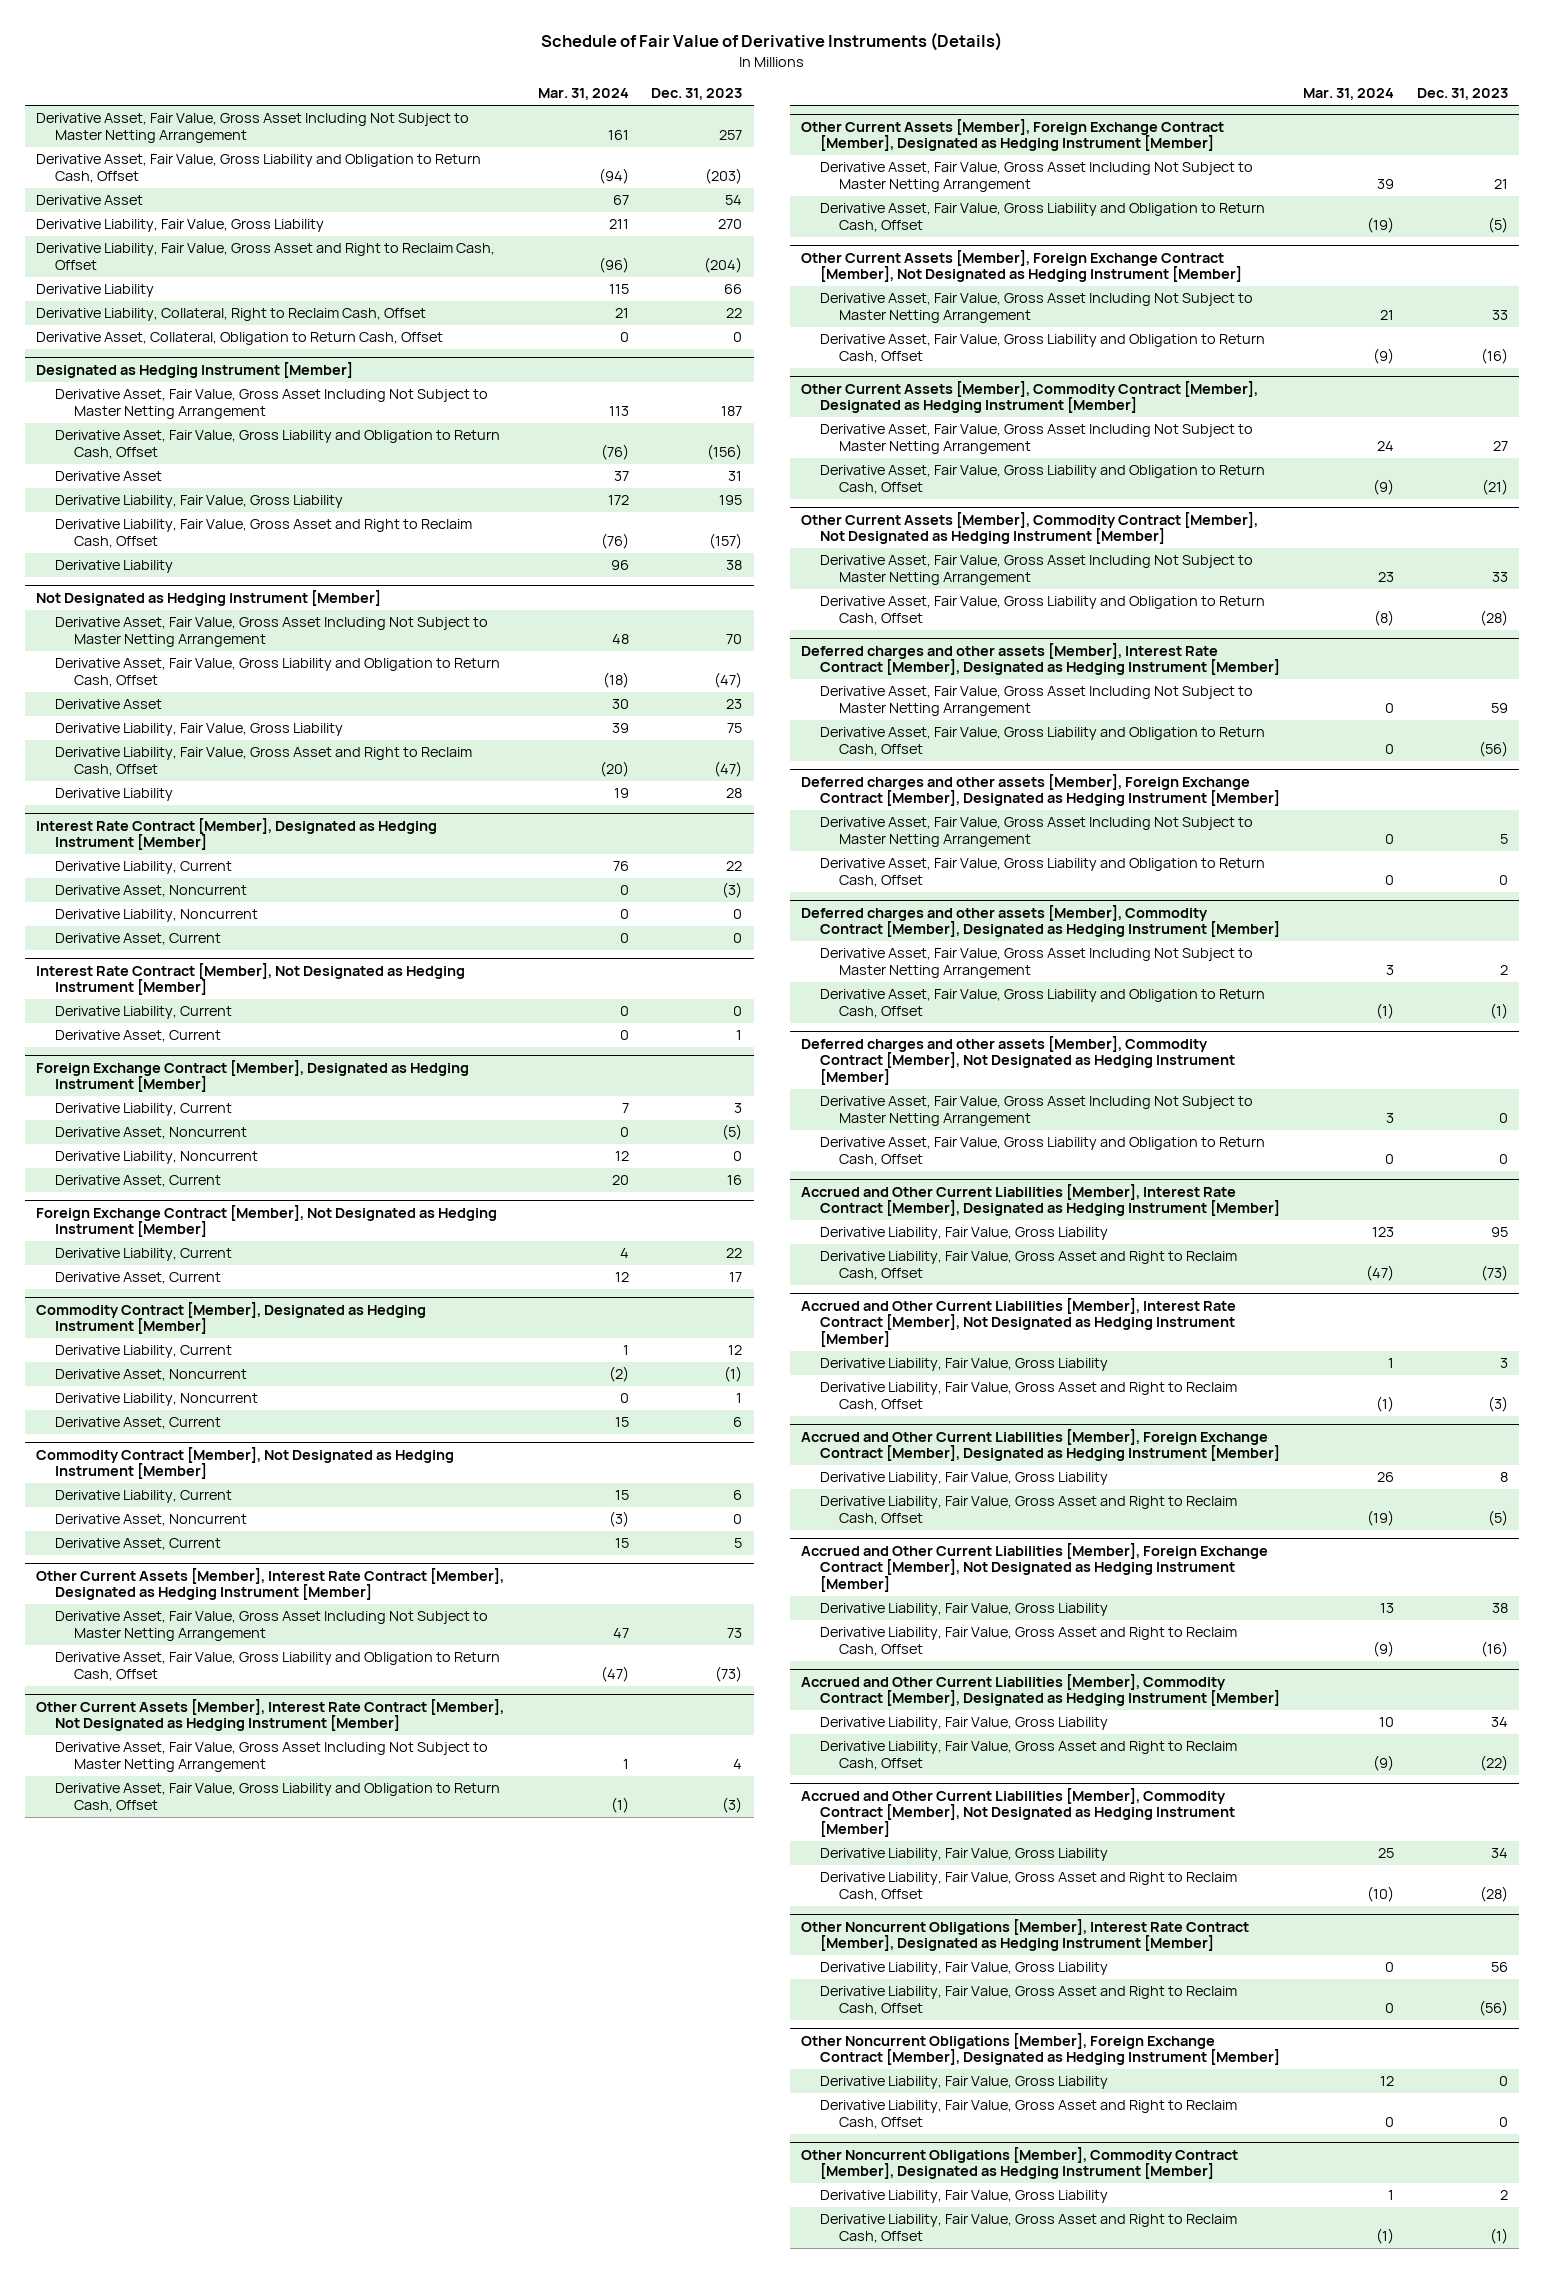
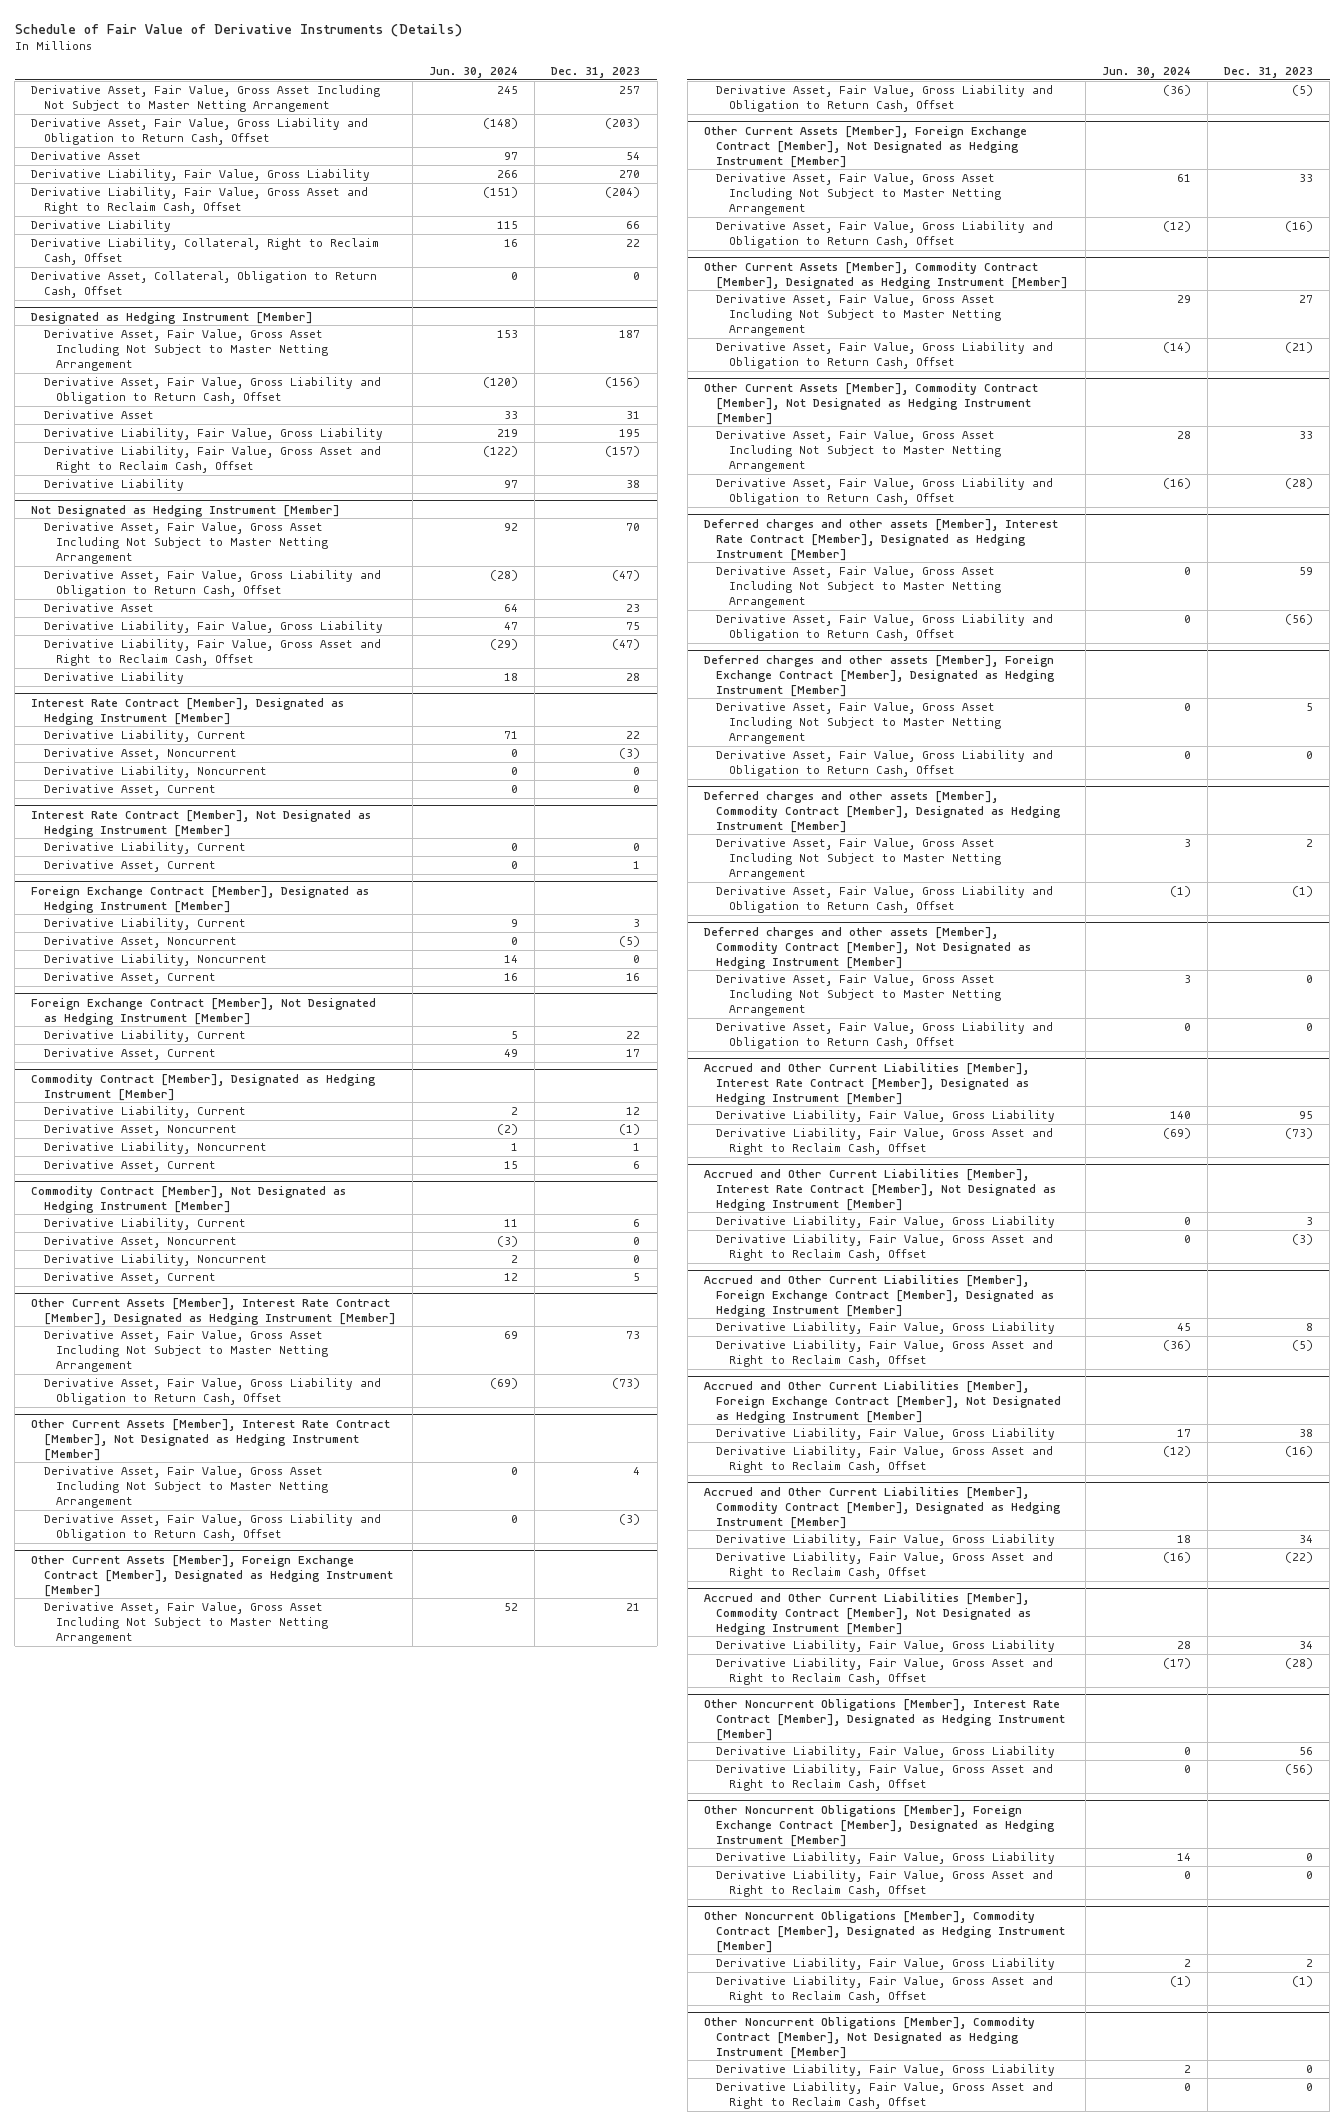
[537,88,629,101] Mar. 31, 2024 -> none
none -> [429,67,519,79] Jun. 30, 2024
none -> [43,1254,267,1267] Derivative Liability, Noncurrent
none -> [704,2016,1036,2059] Other Noncurrent Obligations [Member], Commodity Contract [Member], Not Designated as Hedging Instrument [Member]
none -> [716,2064,1056,2077] Derivative Liability, Fair Value, Gross Liability
none -> [716,2082,1054,2110] Derivative Liability, Fair Value, Gross Asset and Right to Reclaim Cash, Offset

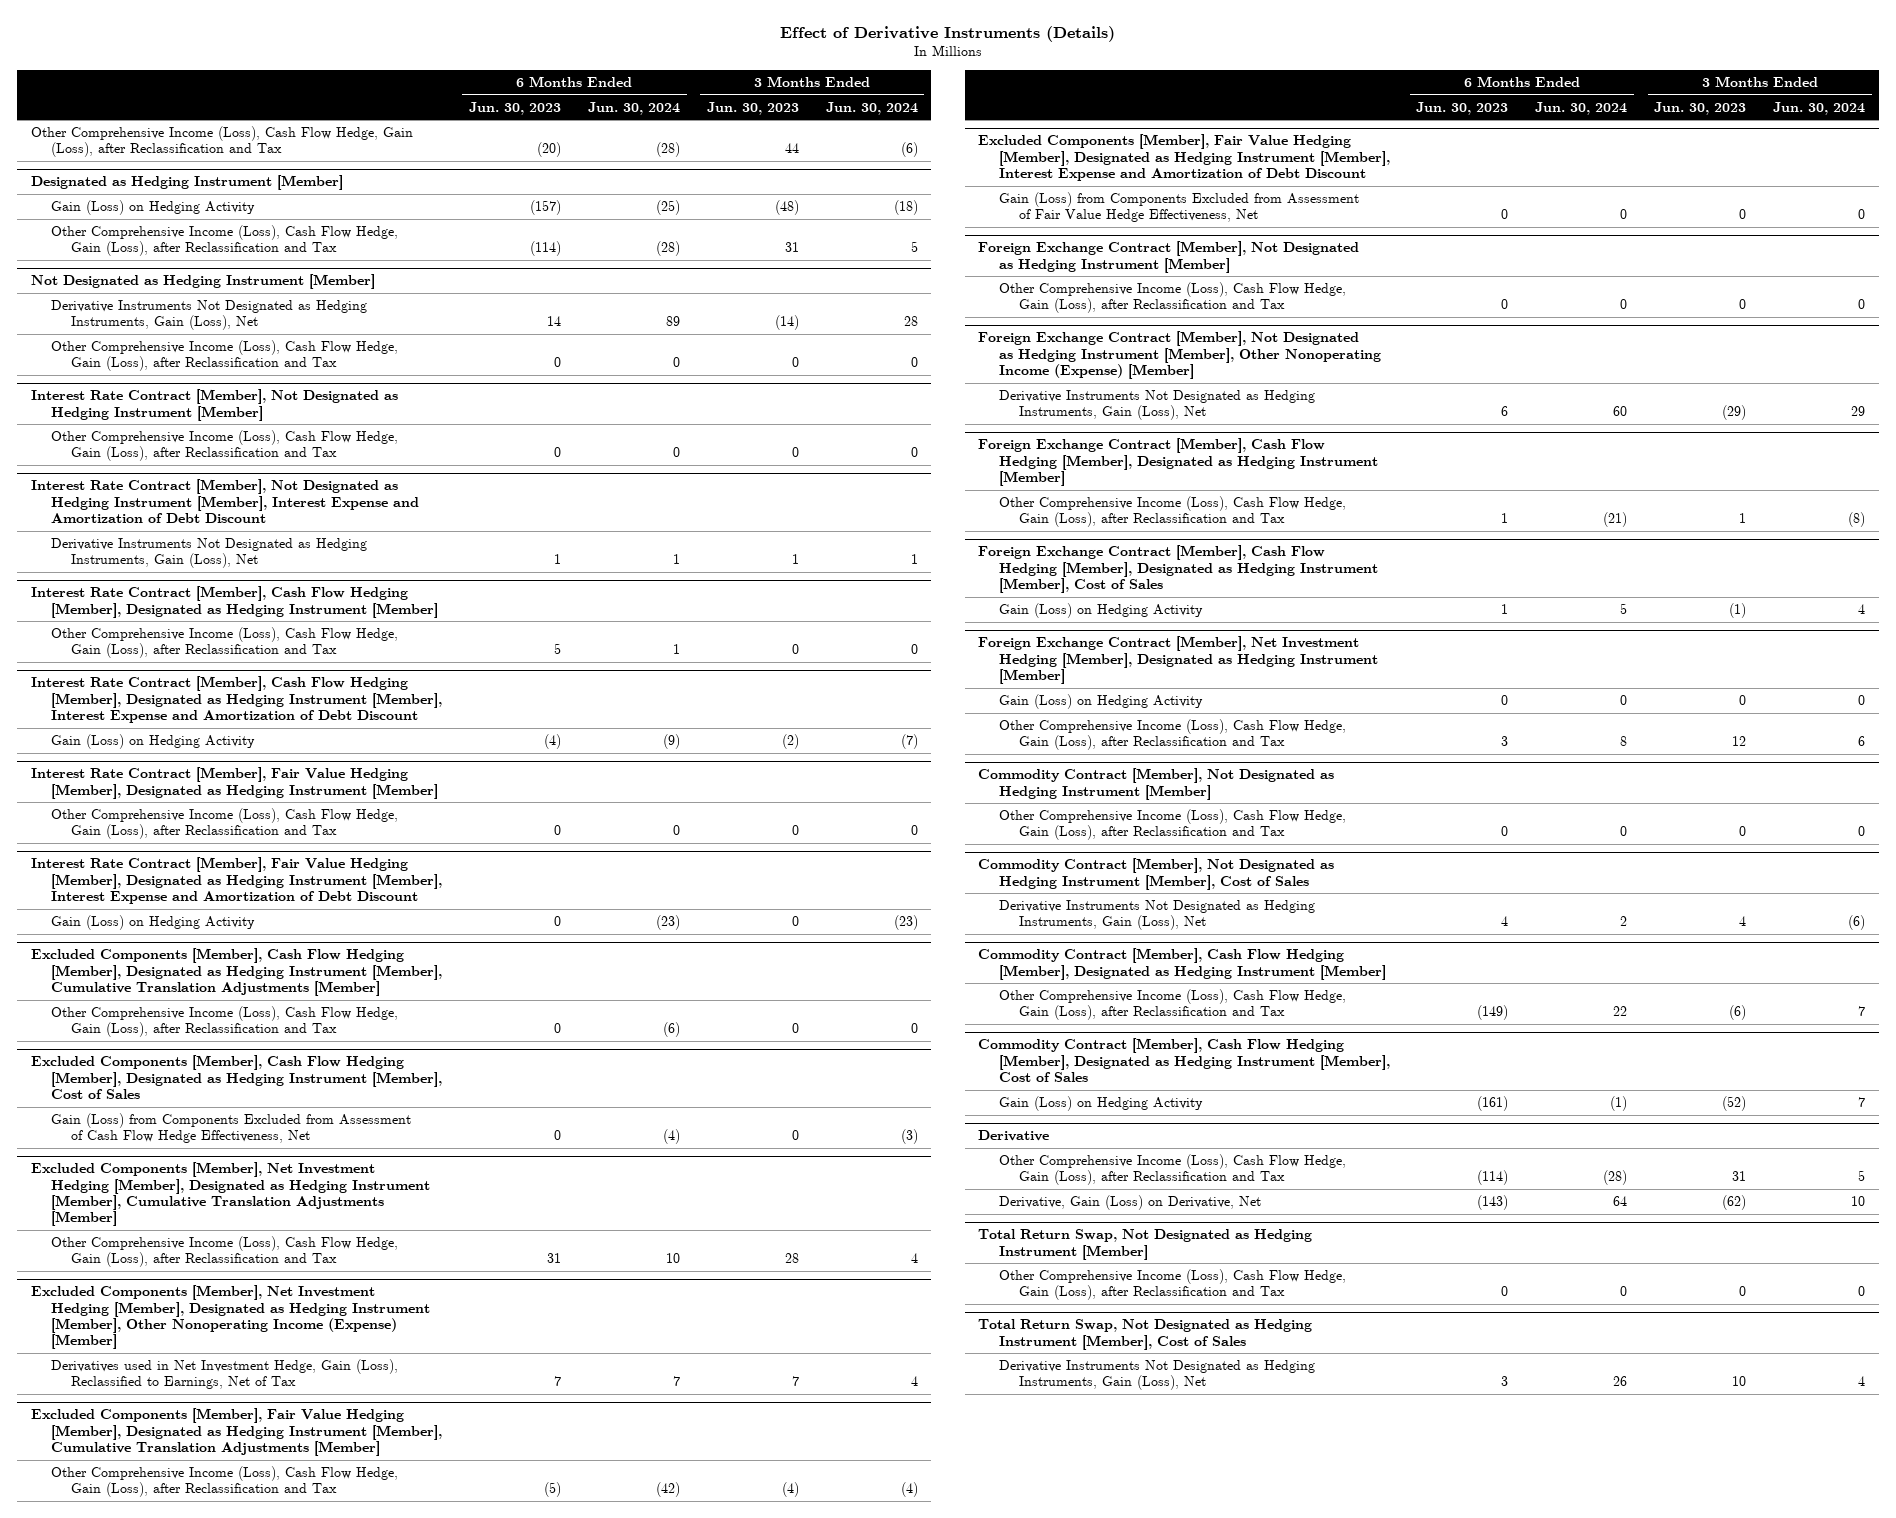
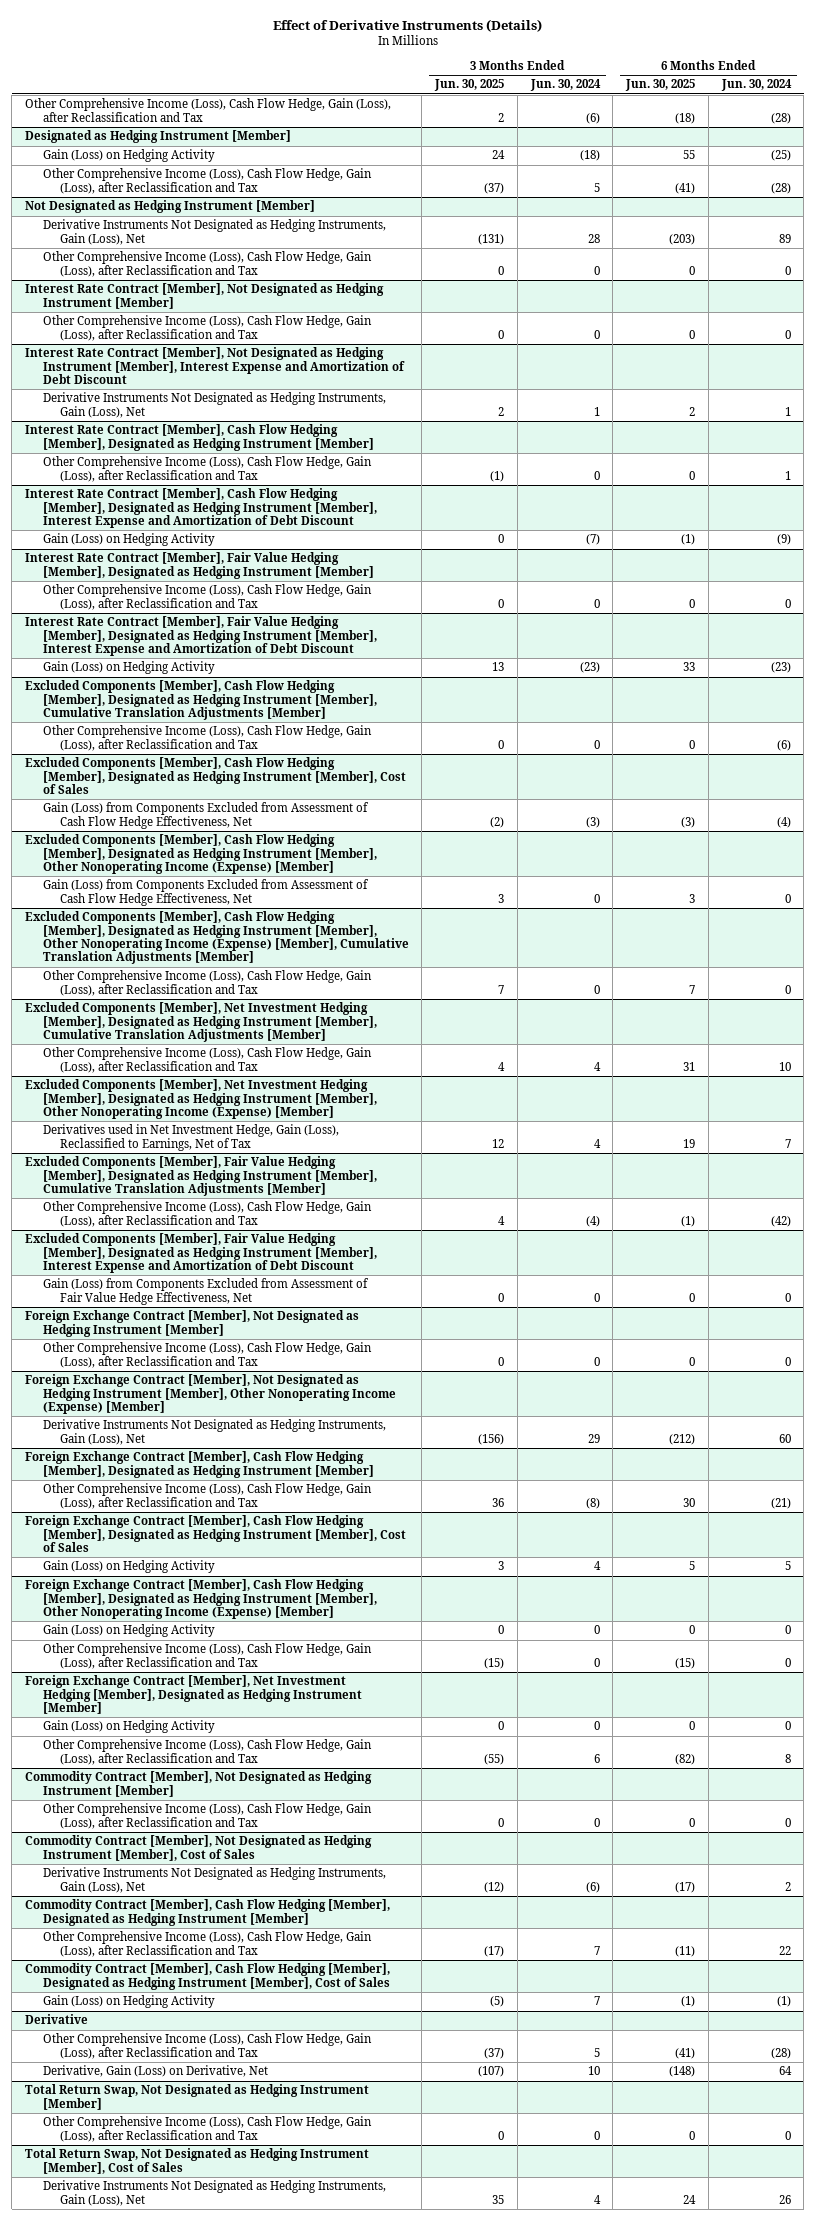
[468,101,561,115] Jun. 30, 2023 -> none
[706,101,799,115] Jun. 30, 2023 -> none
none -> [434,79,505,92] Jun. 30, 2025
none -> [625,79,696,92] Jun. 30, 2025
none -> [25,834,377,875] Excluded Components [Member], Cash Flow Hedging [Member], Designated as Hedging Instrument [Member], Other Nonoperating Income (Expense) [Member]
none -> [42,879,369,906] Gain (Loss) from Components Excluded from Assessment of Cash Flow Hedge Effectiveness, Net
none -> [25,911,409,965] Excluded Components [Member], Cash Flow Hedging [Member], Designated as Hedging Instrument [Member], Other Nonoperating Income (Expense) [Member], Cumulative Translation Adjustments [Member]
none -> [42,970,372,996] Other Comprehensive Income (Loss), Cash Flow Hedge, Gain (Loss), after Reclassification and Tax
none -> [25,1579,377,1620] Foreign Exchange Contract [Member], Cash Flow Hedging [Member], Designated as Hedging Instrument [Member], Other Nonoperating Income (Expense) [Member]
none -> [42,1624,215,1638] Gain (Loss) on Hedging Activity
none -> [42,1643,372,1669] Other Comprehensive Income (Loss), Cash Flow Hedge, Gain (Loss), after Reclassification and Tax

